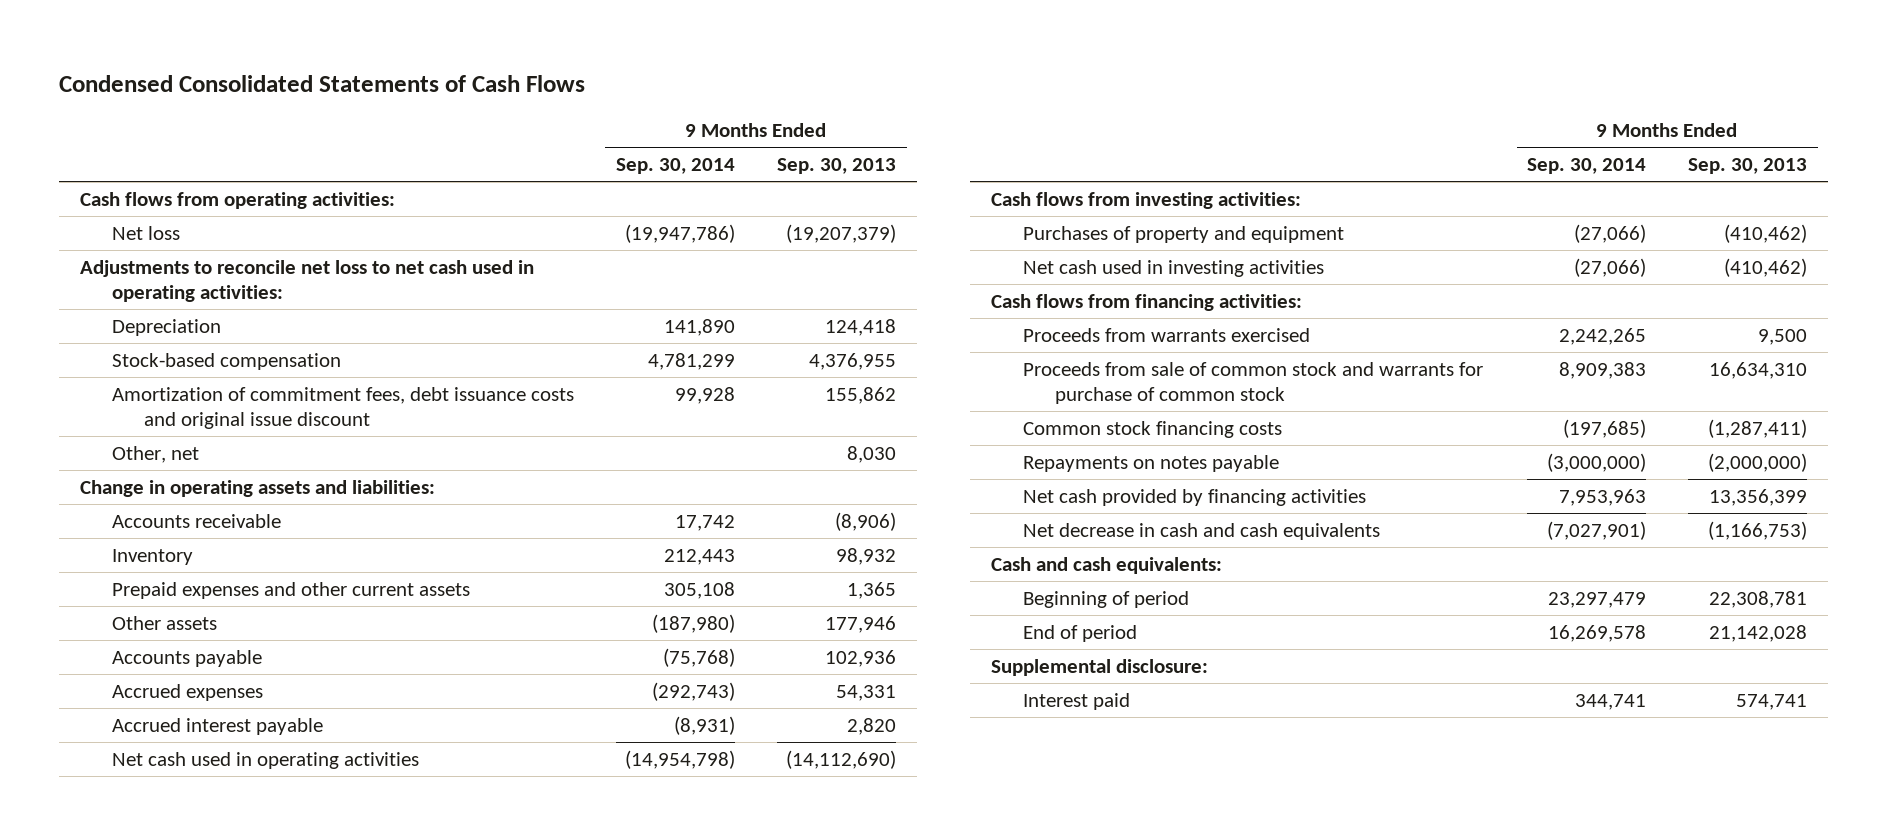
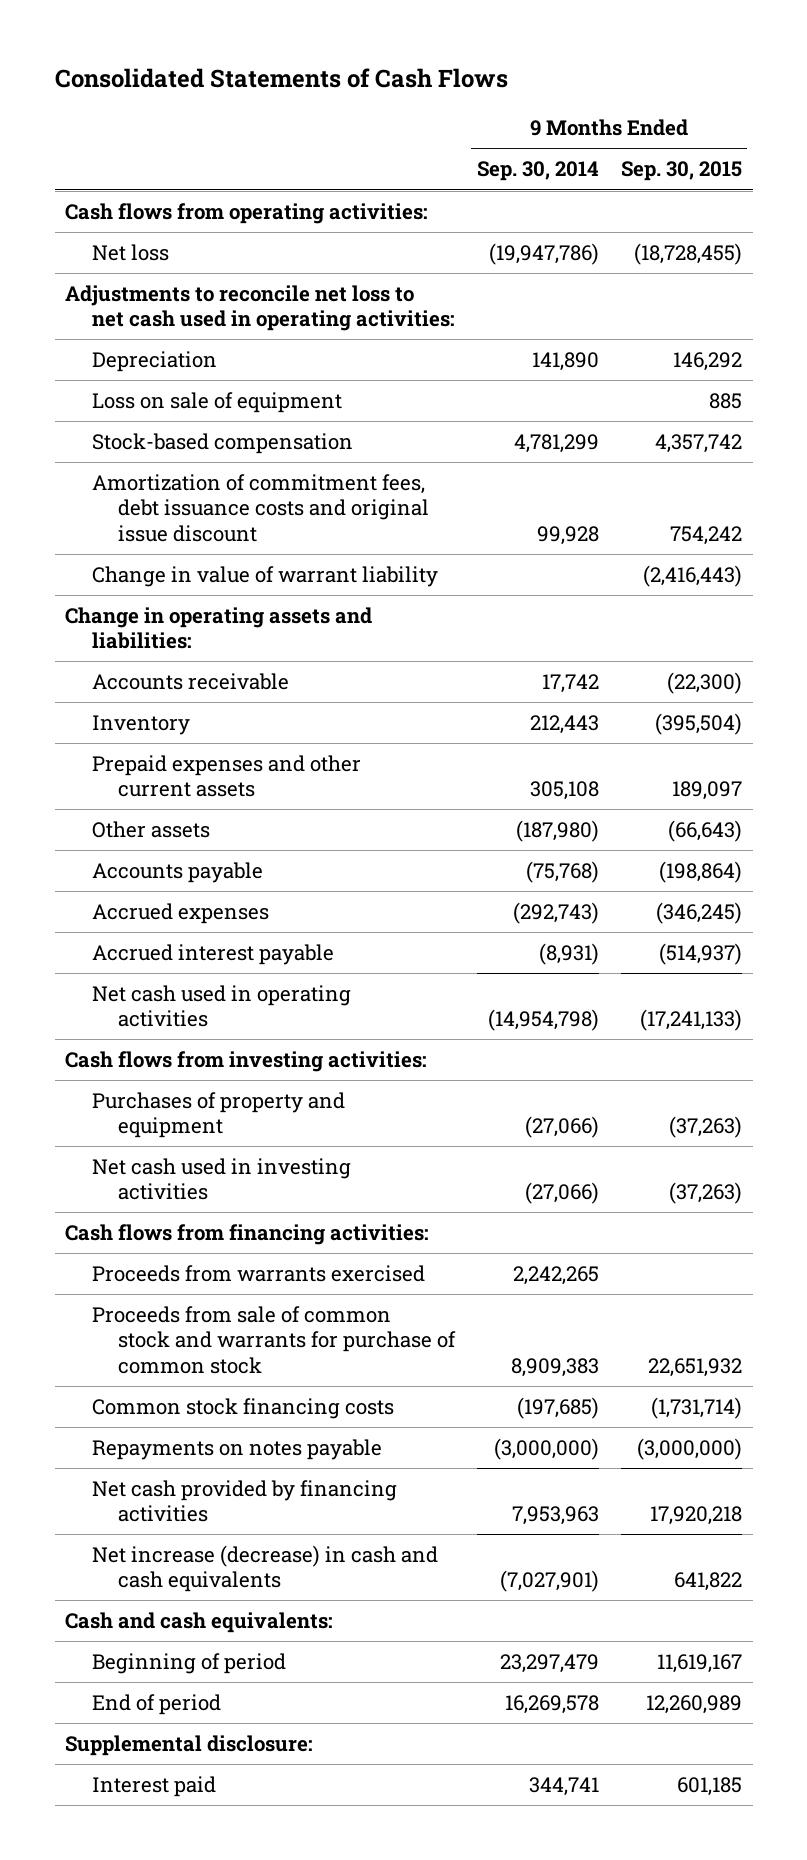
[59,75,586,93] Condensed Consolidated Statements of Cash Flows -> [54,67,508,88] Consolidated Statements of Cash Flows
[777,158,897,175] Sep. 30, 2013 -> none
none -> [620,161,742,182] Sep. 30, 2015
none -> [91,392,342,414] Loss on sale of equipment
[111,445,199,463] Other, net -> none
none -> [91,566,438,588] Change in value of warrant liability
[1023,522,1381,540] Net decrease in cash and cash equivalents -> [91,1545,438,1593] Net increase (decrease) in cash and cash equivalents

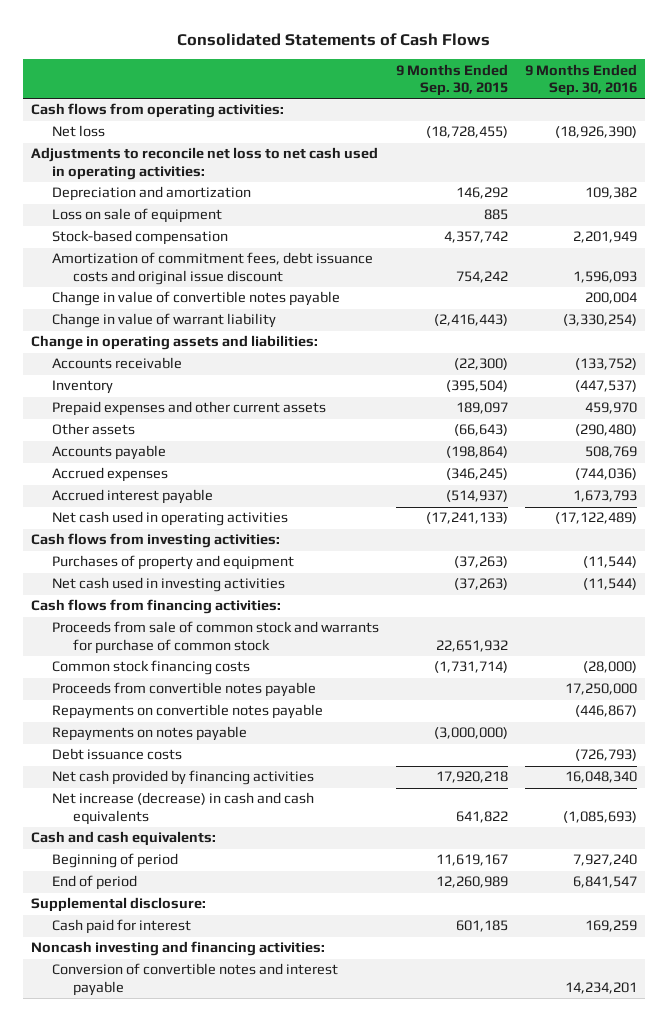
[476,161,599,182] Sep. 30, 2014 -> none
none -> [524,63,637,97] 9 Months Ended Sep. 30, 2016
[91,351,217,373] Depreciation -> [52,186,252,202] Depreciation and amortization
none -> [52,291,341,307] Change in value of convertible notes payable
[91,1265,425,1283] Proceeds from warrants exercised -> none
none -> [52,682,317,698] Proceeds from convertible notes payable
none -> [52,704,324,720] Repayments on convertible notes payable
none -> [52,748,183,761] Debt issuance costs
[91,1776,216,1798] Interest paid -> [52,919,192,935] Cash paid for interest
none -> [31,941,326,957] Noncash investing and financing activities:
none -> [52,963,339,997] Conversion of convertible notes and interest payable

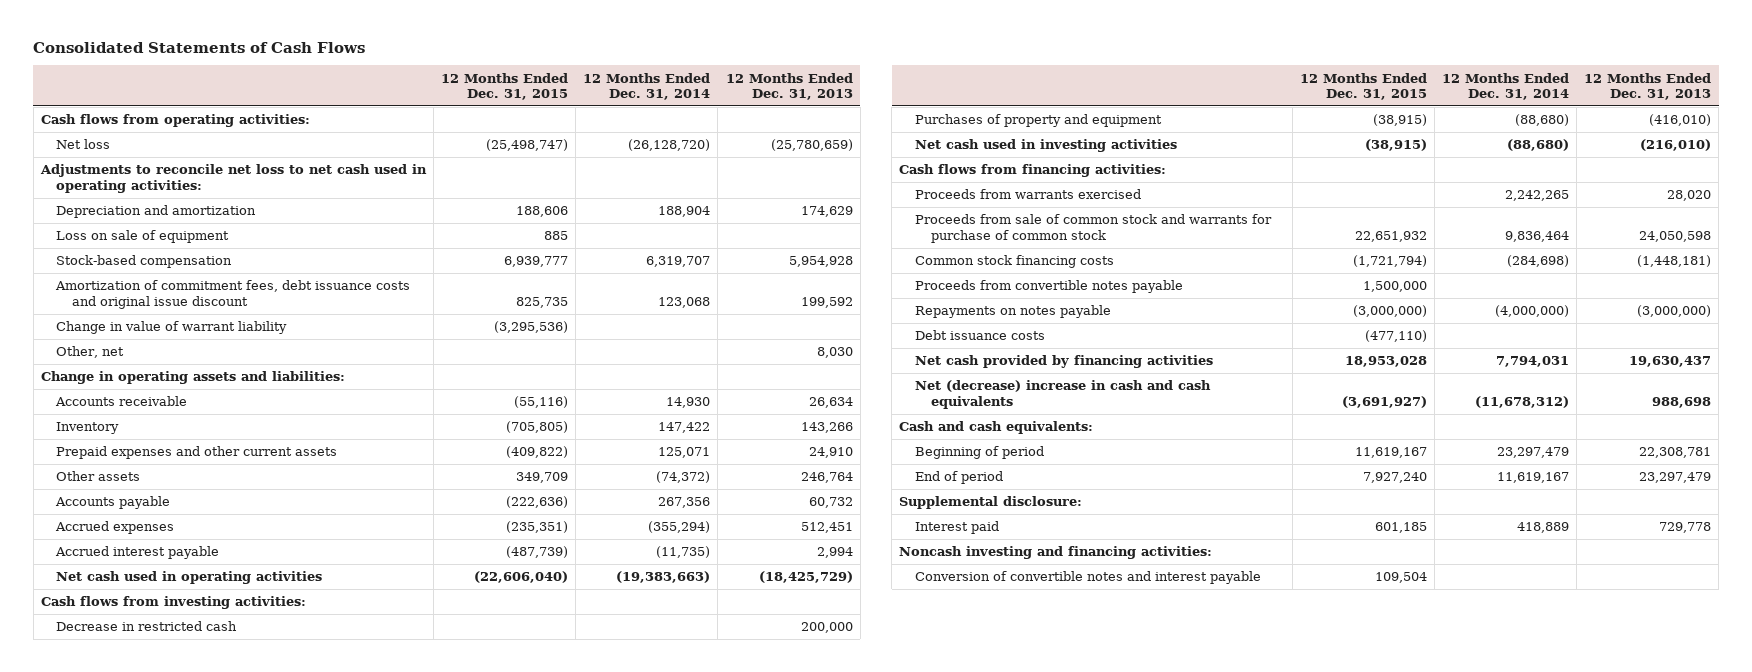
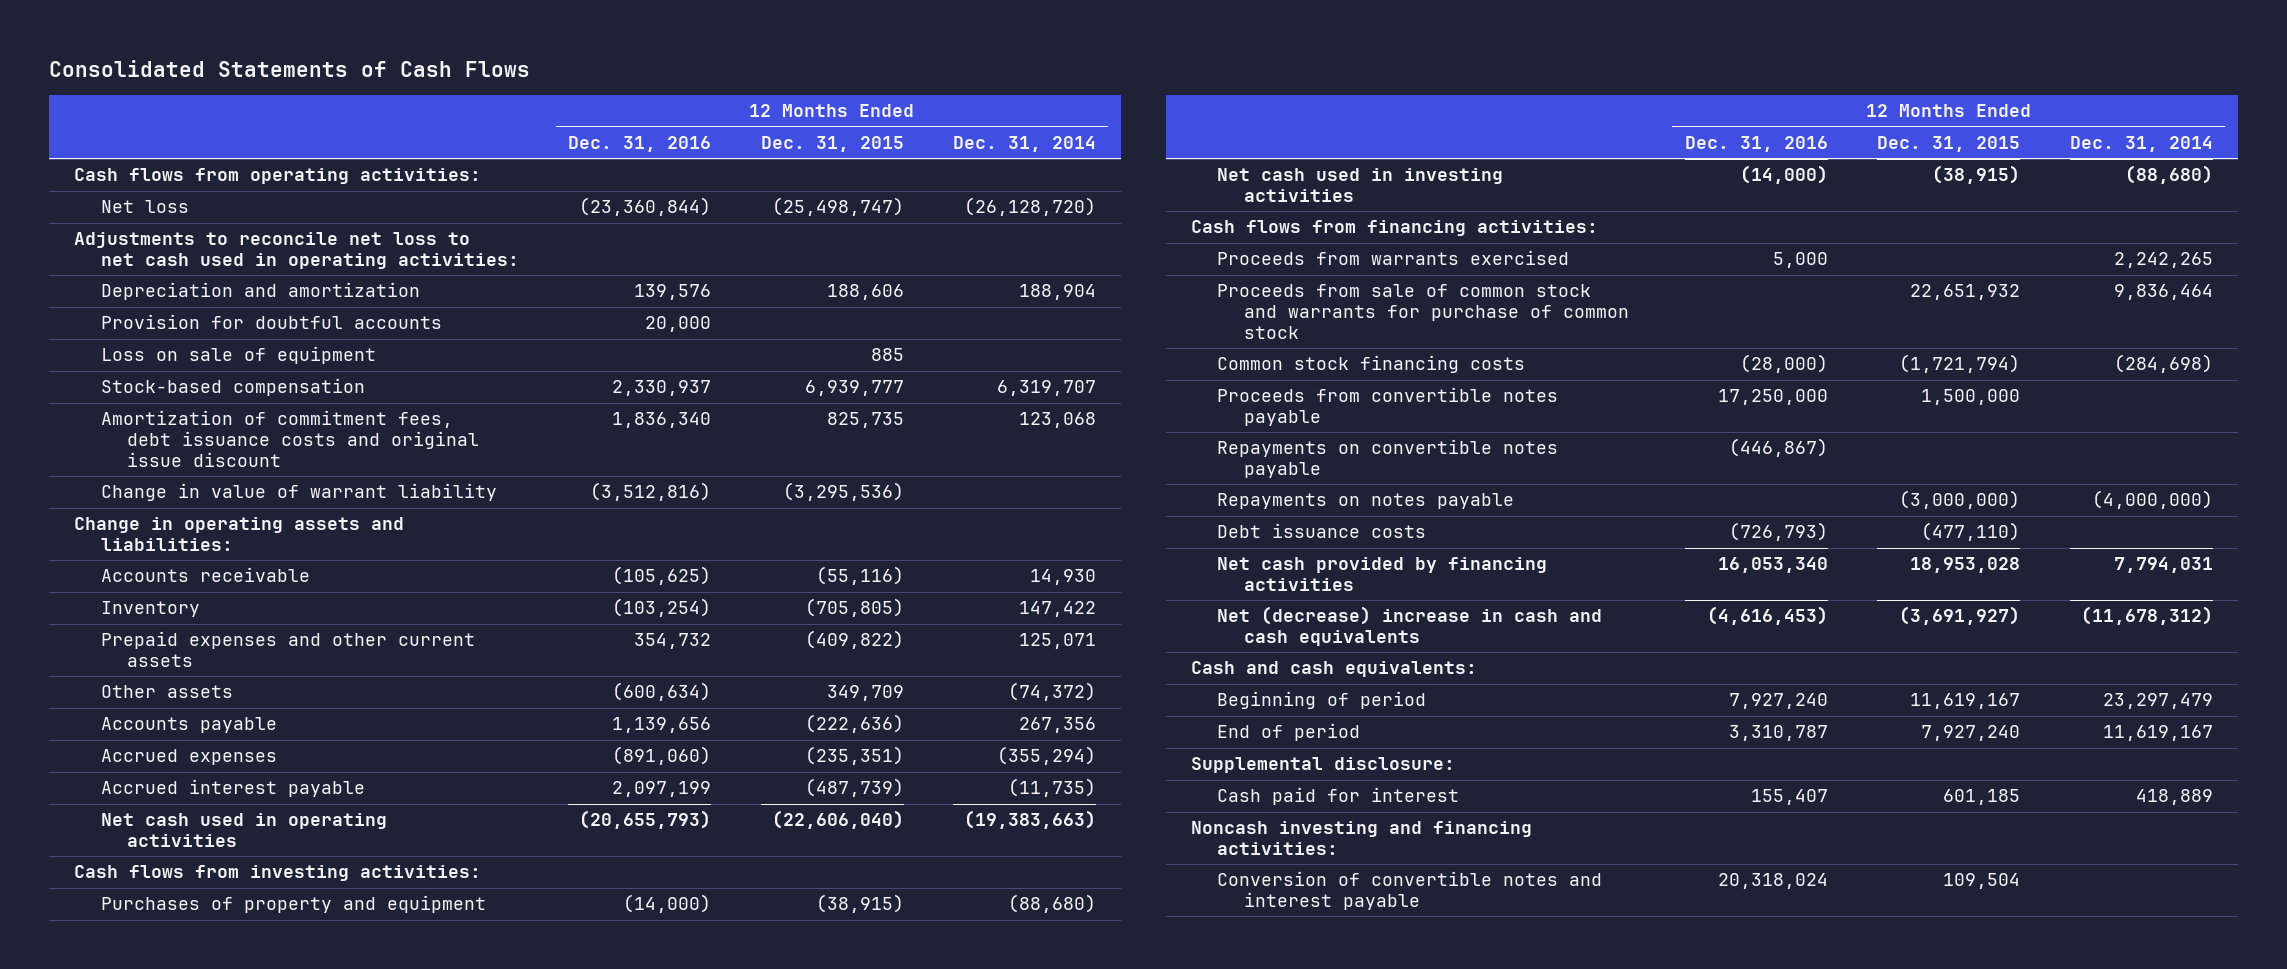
[725,72,853,101] 12 Months Ended Dec. 31, 2013 -> none
none -> [568,136,712,153] Dec. 31, 2016
none -> [100,314,442,330] Provision for doubtful accounts
[56,346,125,359] Other, net -> none
[56,621,238,632] Decrease in restricted cash -> none
none -> [1217,439,1559,479] Repayments on convertible notes payable
[915,521,1000,535] Interest paid -> [1217,787,1460,806] Cash paid for interest

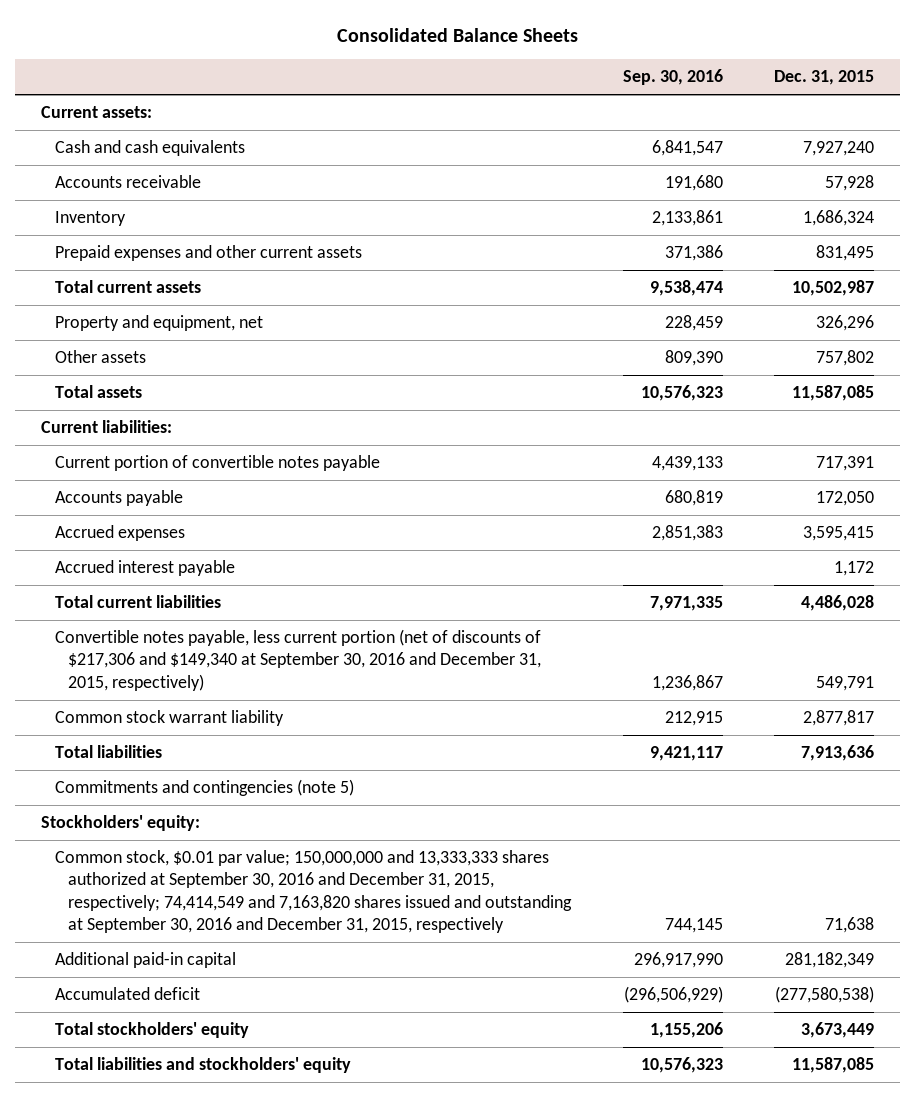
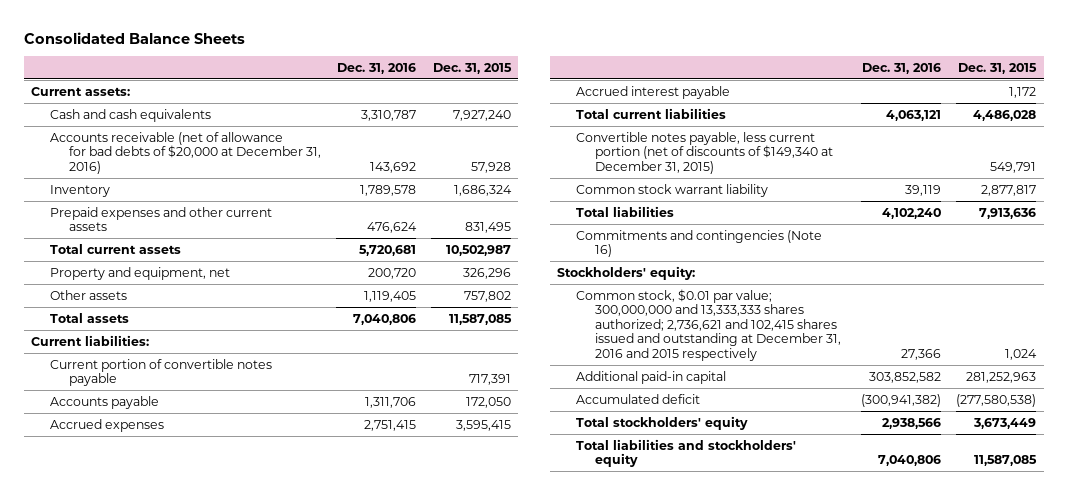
[622,69,723,86] Sep. 30, 2016 -> none
none -> [336,62,416,74] Dec. 31, 2016
[54,175,201,189] Accounts receivable -> [50,131,322,174] Accounts receivable (net of allowance for bad debts of $20,000 at December 31, 2016)
[54,629,542,691] Convertible notes payable, less current portion (net of discounts of $217,306 and $149,340 at September 30, 2016 and December 31, 2015, respectively) -> [575,131,833,174] Convertible notes payable, less current portion (net of discounts of $149,340 at December 31, 2015)
[54,779,354,797] Commitments and contingencies (note 5) -> [575,229,822,258] Commitments and contingencies (Note 16)
[54,850,573,934] Common stock, $0.01 par value; 150,000,000 and 13,333,333 shares authorized at September 30, 2016 and December 31, 2015, respectively; 74,414,549 and 7,163,820 shares issued and outstanding at September 30, 2016 and December 31, 2015, respectively -> [575,288,841,361] Common stock, $0.01 par value; 300,000,000 and 13,333,333 shares authorized; 2,736,621 and 102,415 shares issued and outstanding at December 31, 2016 and 2015 respectively
[825,917,875,934] 71,638 -> [1005,348,1038,360] 1,024
[785,952,875,969] 281,182,349 -> [966,371,1037,383] 281,252,963

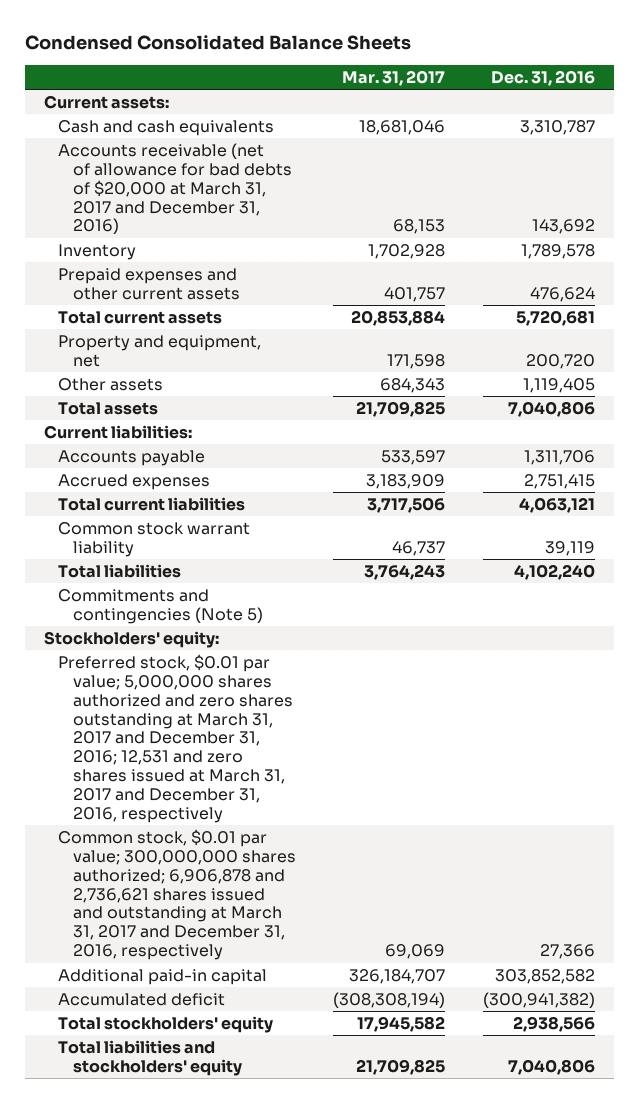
[24,31,246,44] Consolidated Balance Sheets -> [24,35,411,51] Condensed Consolidated Balance Sheets
[432,62,512,74] Dec. 31, 2015 -> none
none -> [342,70,446,87] Mar. 31, 2017
[50,131,322,174] Accounts receivable (net of allowance for bad debts of $20,000 at December 31, 2016) -> [58,142,292,235] Accounts receivable (net of allowance for bad debts of $20,000 at March 31, 2017 and December 31, 2016)
[50,358,273,387] Current portion of convertible notes payable -> none
[575,85,730,99] Accrued interest payable -> none
[575,131,833,174] Convertible notes payable, less current portion (net of discounts of $149,340 at December 31, 2015) -> none
[575,229,822,258] Commitments and contingencies (Note 16) -> [58,588,263,624] Commitments and contingencies (Note 5)
none -> [58,653,293,824] Preferred stock, $0.01 par value; 5,000,000 shares authorized and zero shares outstanding at March 31, 2017 and December 31, 2016; 12,531 and zero shares issued at March 31, 2017 and December 31, 2016, respectively
[575,288,841,361] Common stock, $0.01 par value; 300,000,000 and 13,333,333 shares authorized; 2,736,621 and 102,415 shares issued and outstanding at December 31, 2016 and 2015 respectively -> [58,828,296,961] Common stock, $0.01 par value; 300,000,000 shares authorized; 6,906,878 and 2,736,621 shares issued and outstanding at March 31, 2017 and December 31, 2016, respectively

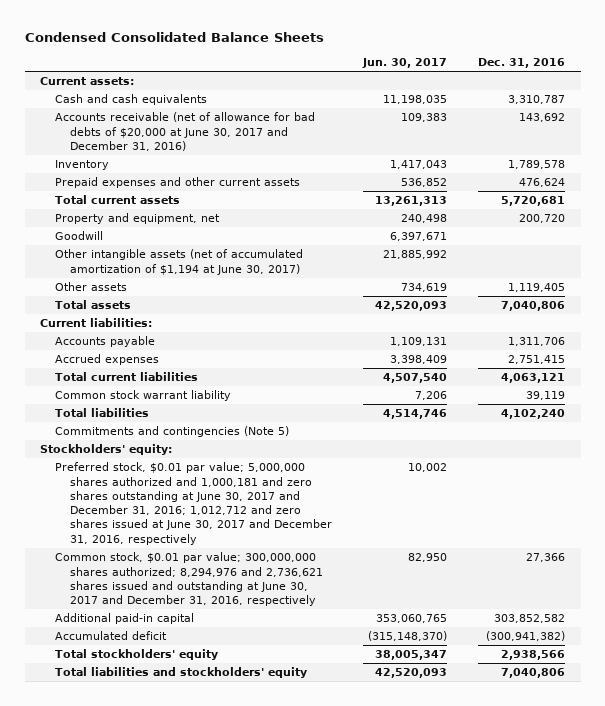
[342,70,446,87] Mar. 31, 2017 -> none
none -> [362,58,448,69] Jun. 30, 2017
[58,142,292,235] Accounts receivable (net of allowance for bad debts of $20,000 at March 31, 2017 and December 31, 2016) -> [54,112,315,151] Accounts receivable (net of allowance for bad debts of $20,000 at June 30, 2017 and December 31, 2016)
none -> [54,231,103,241] Goodwill
none -> [54,249,303,275] Other intangible assets (net of accumulated amortization of $1,194 at June 30, 2017)
[58,653,293,824] Preferred stock, $0.01 par value; 5,000,000 shares authorized and zero shares outstanding at March 31, 2017 and December 31, 2016; 12,531 and zero shares issued at March 31, 2017 and December 31, 2016, respectively -> [54,462,332,545] Preferred stock, $0.01 par value; 5,000,000 shares authorized and 1,000,181 and zero shares outstanding at June 30, 2017 and December 31, 2016; 1,012,712 and zero shares issued at June 30, 2017 and December 31, 2016, respectively
[58,828,296,961] Common stock, $0.01 par value; 300,000,000 shares authorized; 6,906,878 and 2,736,621 shares issued and outstanding at March 31, 2017 and December 31, 2016, respectively -> [54,552,323,607] Common stock, $0.01 par value; 300,000,000 shares authorized; 8,294,976 and 2,736,621 shares issued and outstanding at June 30, 2017 and December 31, 2016, respectively

